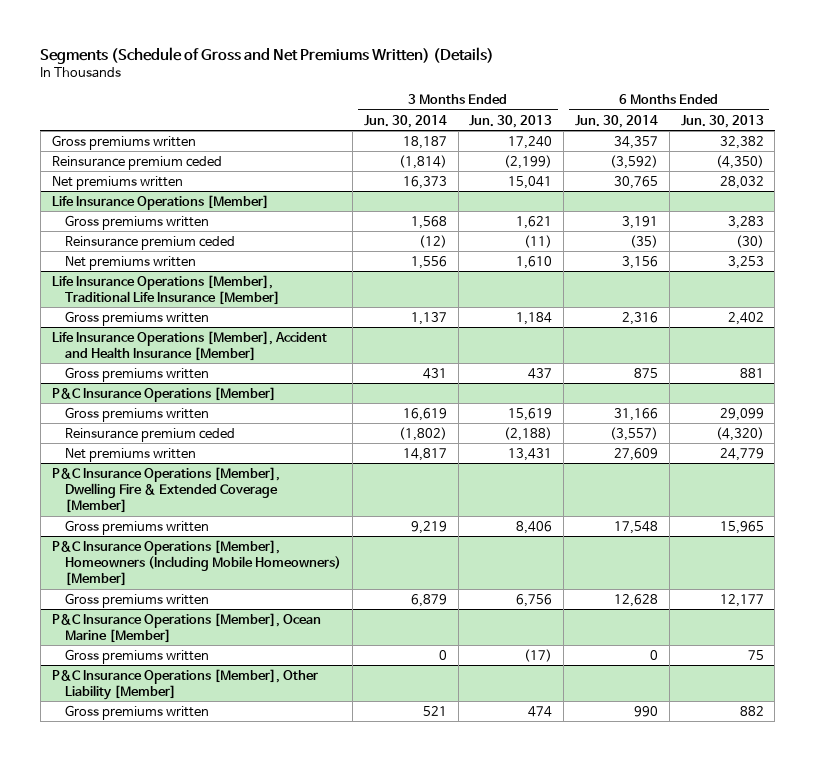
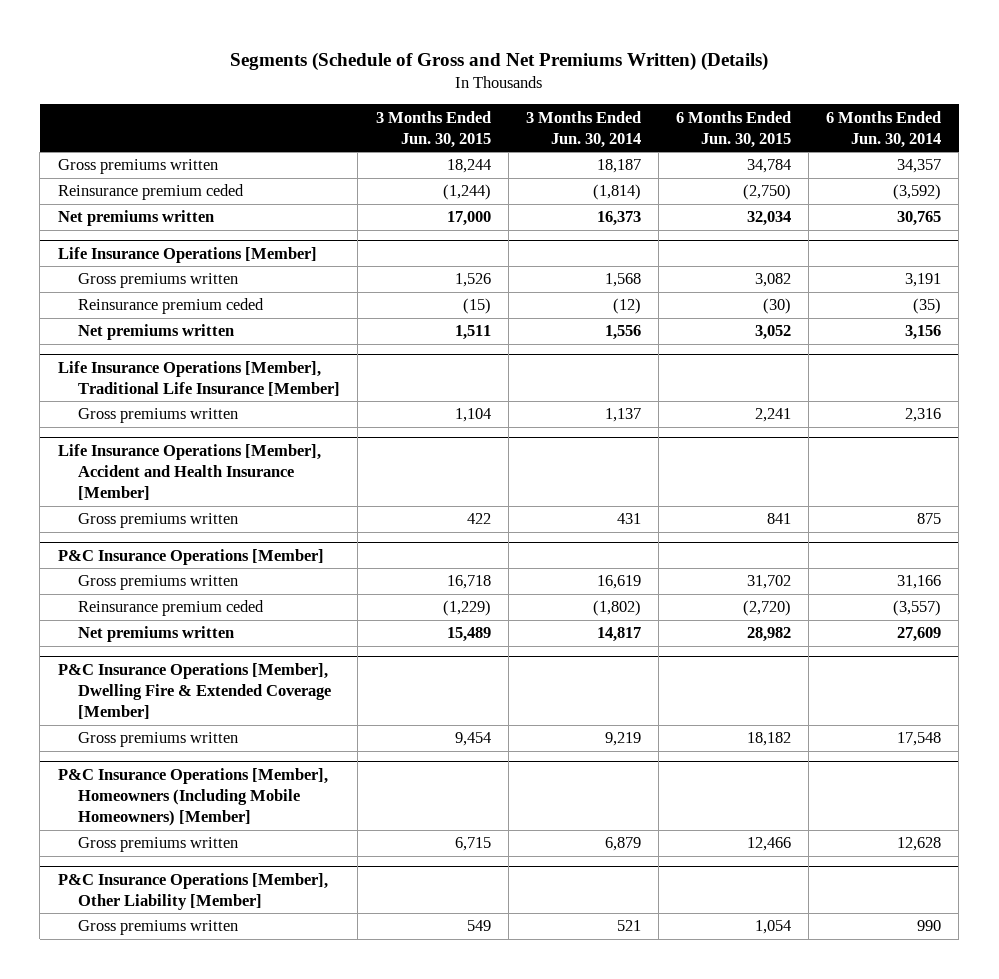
[469,114,553,128] Jun. 30, 2013 -> none
[680,114,764,128] Jun. 30, 2013 -> none
none -> [375,110,491,148] 3 Months Ended Jun. 30, 2015
none -> [675,110,791,148] 6 Months Ended Jun. 30, 2015
[51,612,321,643] P&C Insurance Operations [Member], Ocean Marine [Member] -> none
[65,648,210,664] Gross premiums written -> none

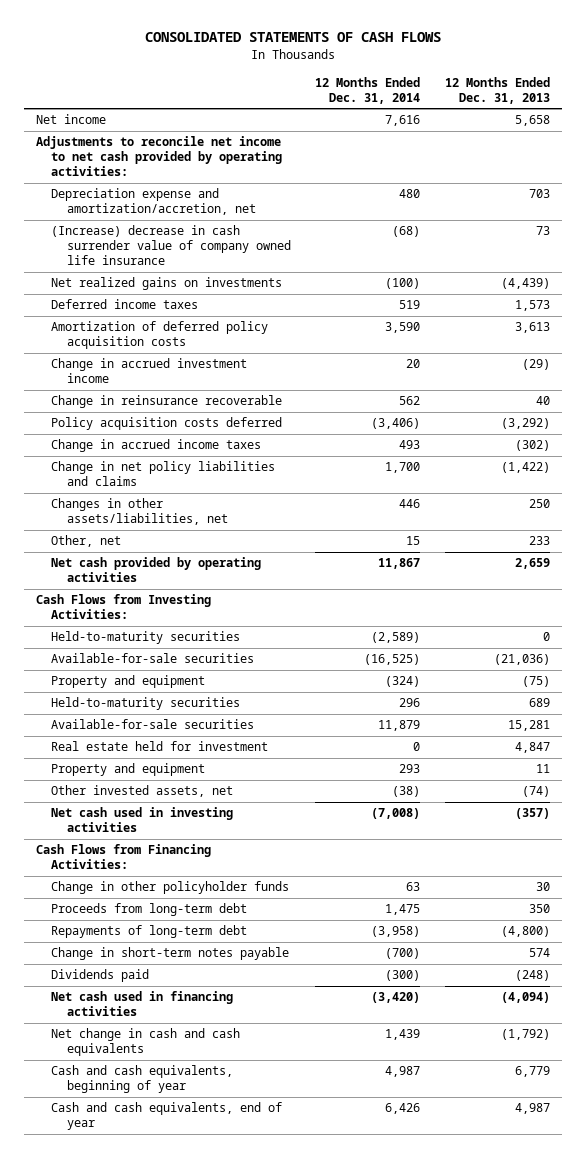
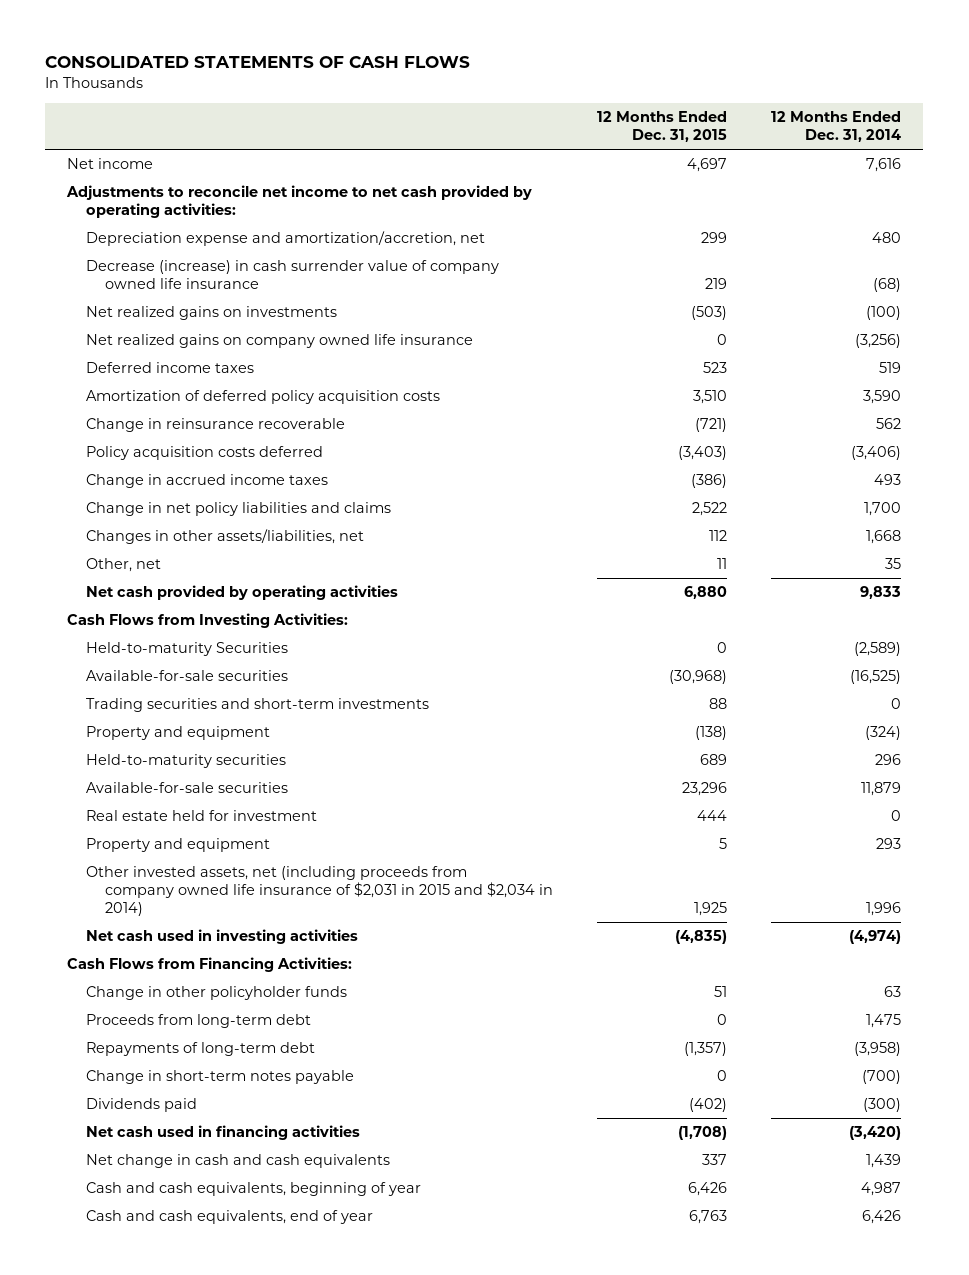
[444,76,550,104] 12 Months Ended Dec. 31, 2013 -> none
none -> [597,111,728,143] 12 Months Ended Dec. 31, 2015
[51,225,291,266] (Increase) decrease in cash surrender value of company owned life insurance -> [86,260,500,290] Decrease (increase) in cash surrender value of company owned life insurance
none -> [86,334,474,349] Net realized gains on company owned life insurance
[51,358,248,384] Change in accrued investment income -> none
[399,499,421,509] 446 -> [866,530,902,545] 1,668
[406,536,421,546] 15 -> [885,558,902,570] 35
[378,558,421,570] 11,867 -> [860,586,902,600] 9,833
[51,631,241,645] Held-to-maturity securities -> [86,642,289,657] Held-to-maturity Securities
none -> [86,698,430,713] Trading securities and short-term investments
[51,785,234,798] Other invested assets, net -> [86,866,554,917] Other invested assets, net (including proceeds from company owned life insurance of $2,031 in 2015 and $2,034 in 2014)
[392,786,421,798] (38) -> [866,902,902,917] 1,996
[371,808,421,820] (7,008) -> [849,930,902,945] (4,974)

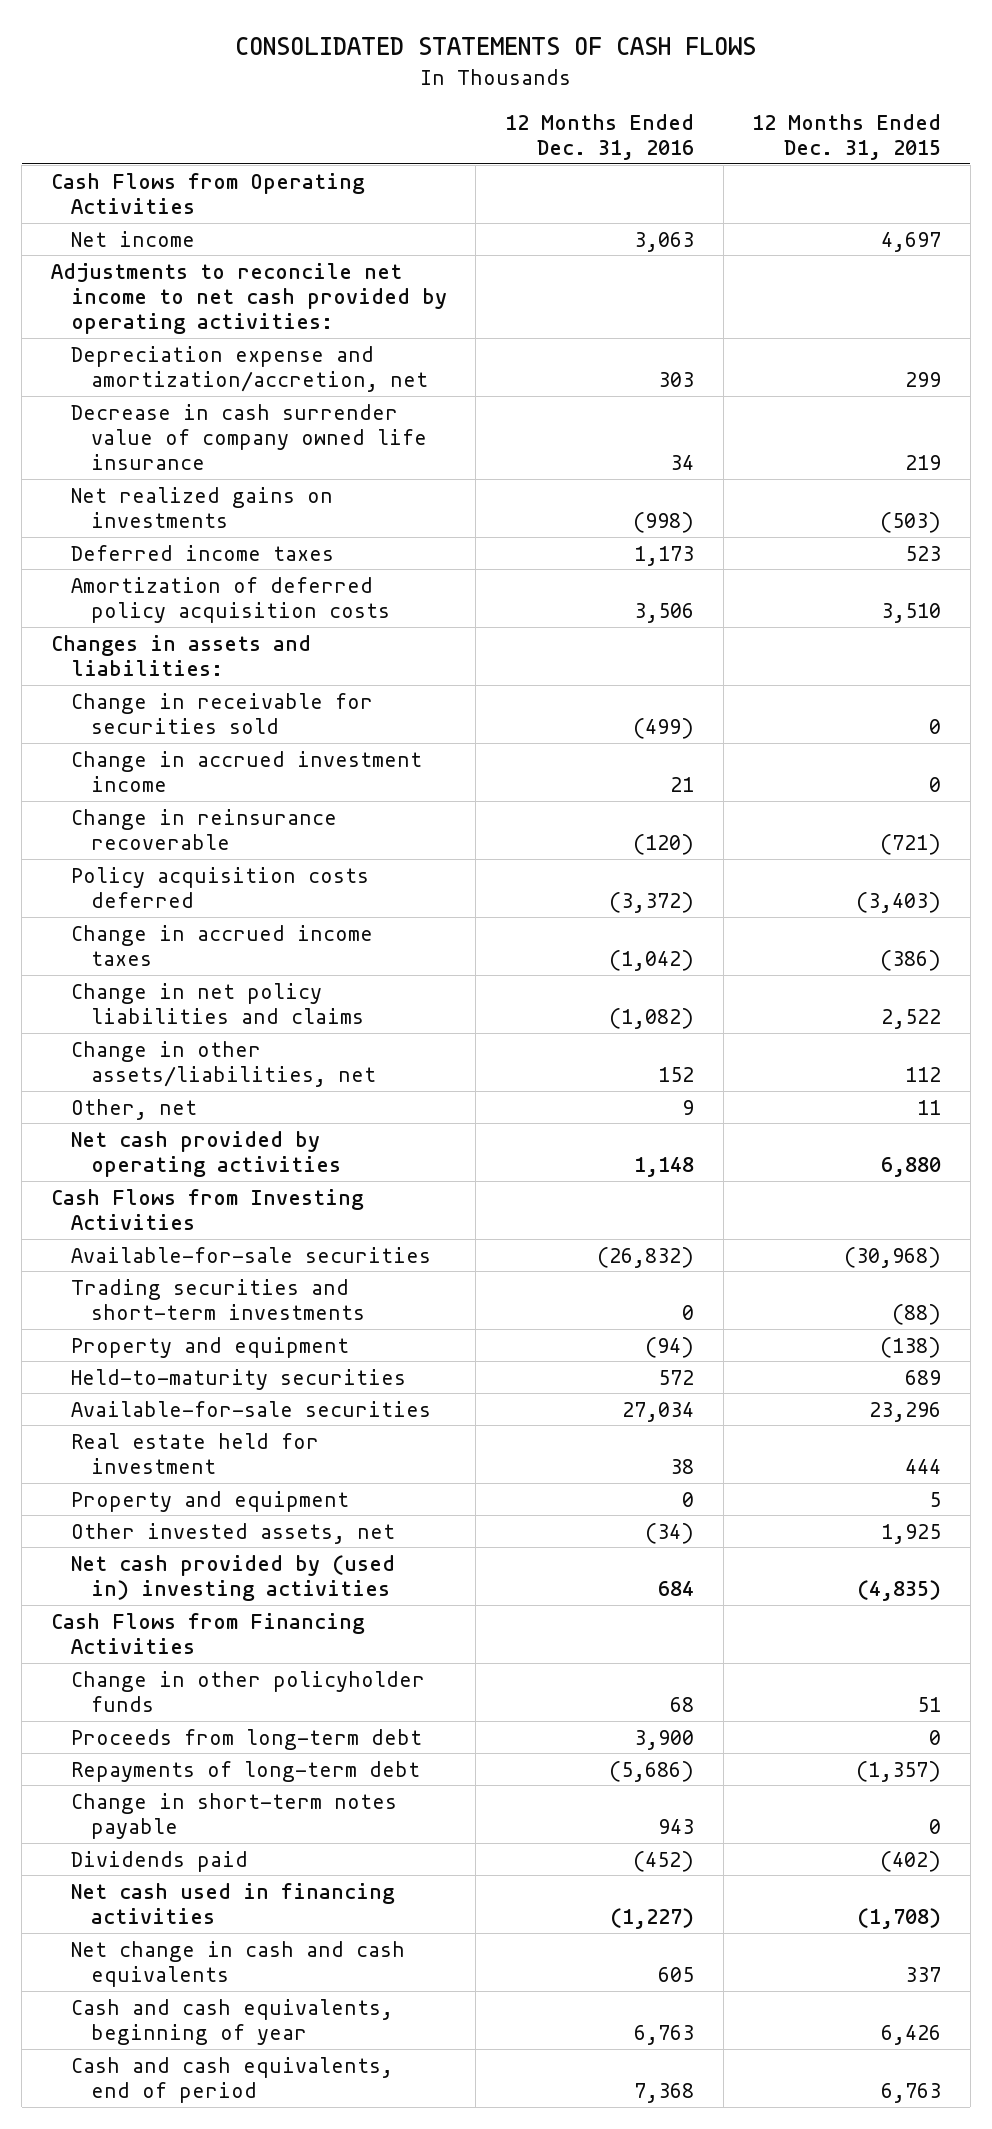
[771,111,902,143] 12 Months Ended Dec. 31, 2014 -> none
none -> [505,113,695,161] 12 Months Ended Dec. 31, 2016
none -> [50,172,365,214] Cash Flows from Operating Activities
[86,260,500,290] Decrease (increase) in cash surrender value of company owned life insurance -> [70,403,428,471] Decrease in cash surrender value of company owned life insurance
[86,334,474,349] Net realized gains on company owned life insurance -> none
none -> [50,634,311,676] Changes in assets and liabilities:
none -> [70,692,373,734] Change in receivable for securities sold
none -> [70,750,422,792] Change in accrued investment income
[86,529,365,545] Changes in other assets/liabilities, net -> [70,1040,377,1087] Change in other assets/liabilities, net
[86,642,289,657] Held-to-maturity Securities -> none
[67,613,349,629] Cash Flows from Investing Activities: -> [50,1188,364,1230] Cash Flows from Investing Activities
[709,698,728,710] 88 -> [892,1303,942,1325] (88)
[86,866,554,917] Other invested assets, net (including proceeds from company owned life insurance of $2,031 in 2015 and $2,034 in 2014) -> [70,1522,395,1544] Other invested assets, net
[86,929,359,945] Net cash used in investing activities -> [70,1554,395,1601] Net cash provided by (used in) investing activities
[67,957,353,973] Cash Flows from Financing Activities: -> [50,1612,365,1654] Cash Flows from Financing Activities
[86,1210,374,1225] Cash and cash equivalents, end of year -> [70,2056,393,2103] Cash and cash equivalents, end of period

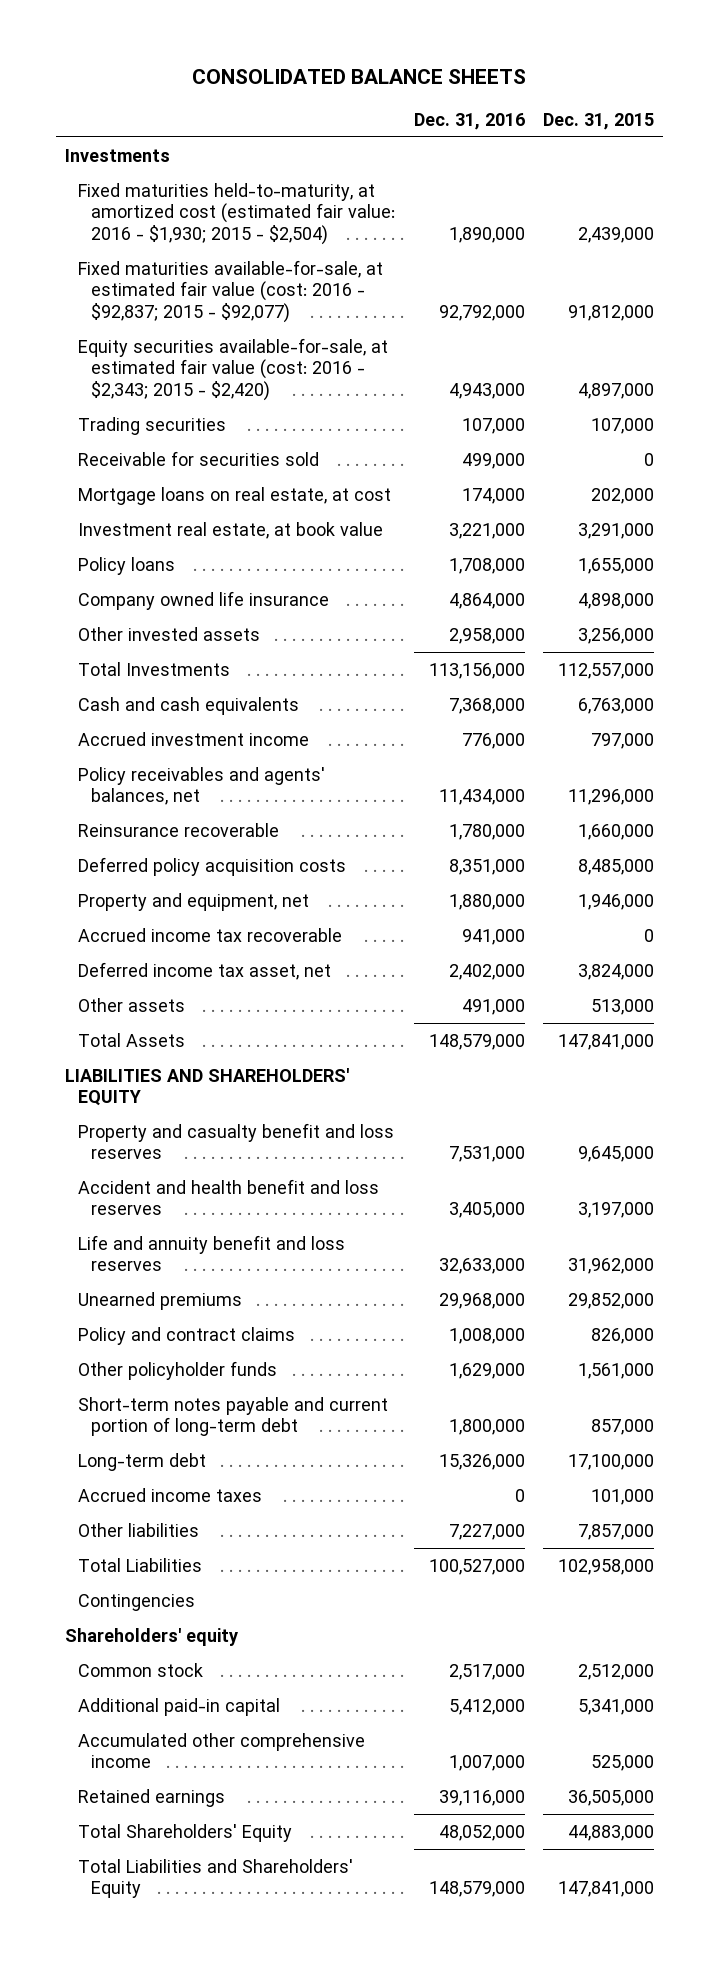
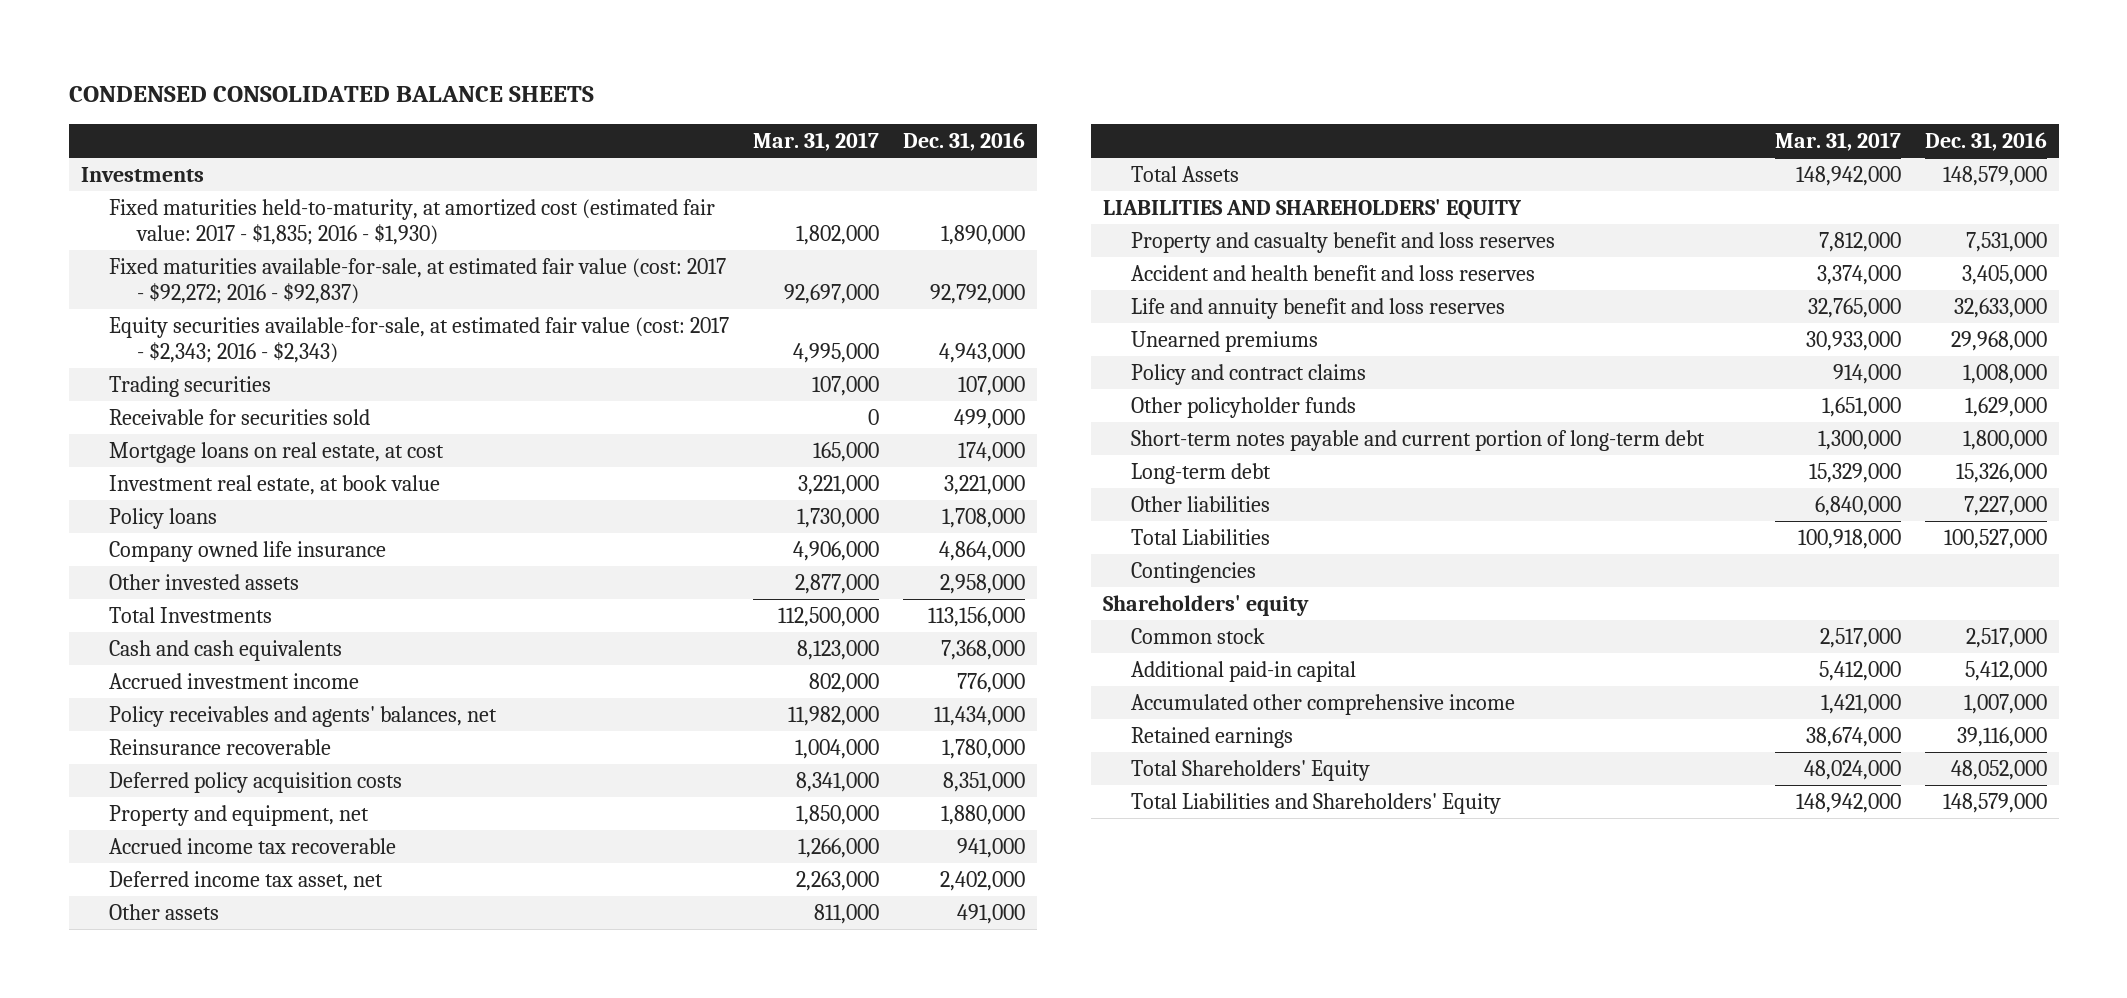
[192,68,527,84] CONSOLIDATED BALANCE SHEETS -> [68,86,594,103] CONDENSED CONSOLIDATED BALANCE SHEETS
[542,112,654,130] Dec. 31, 2015 -> none
none -> [752,131,879,151] Mar. 31, 2017
[78,182,396,245] Fixed maturities held-to-maturity, at amortized cost (estimated fair value: 2016 - $1,930; 2015 - $2,504) -> [108,198,715,245] Fixed maturities held-to-maturity, at amortized cost (estimated fair value: 2017 - $1,835; 2016 - $1,930)
[78,259,384,323] Fixed maturities available-for-sale, at estimated fair value (cost: 2016 - $92,837; 2015 - $92,077) -> [108,257,726,304] Fixed maturities available-for-sale, at estimated fair value (cost: 2017 - $92,272; 2016 - $92,837)
[78,337,389,401] Equity securities available-for-sale, at estimated fair value (cost: 2016 - $2,343; 2015 - $2,420) -> [108,316,729,363] Equity securities available-for-sale, at estimated fair value (cost: 2017 - $2,343; 2016 - $2,343)
[78,1487,263,1502] Accrued income taxes -> none

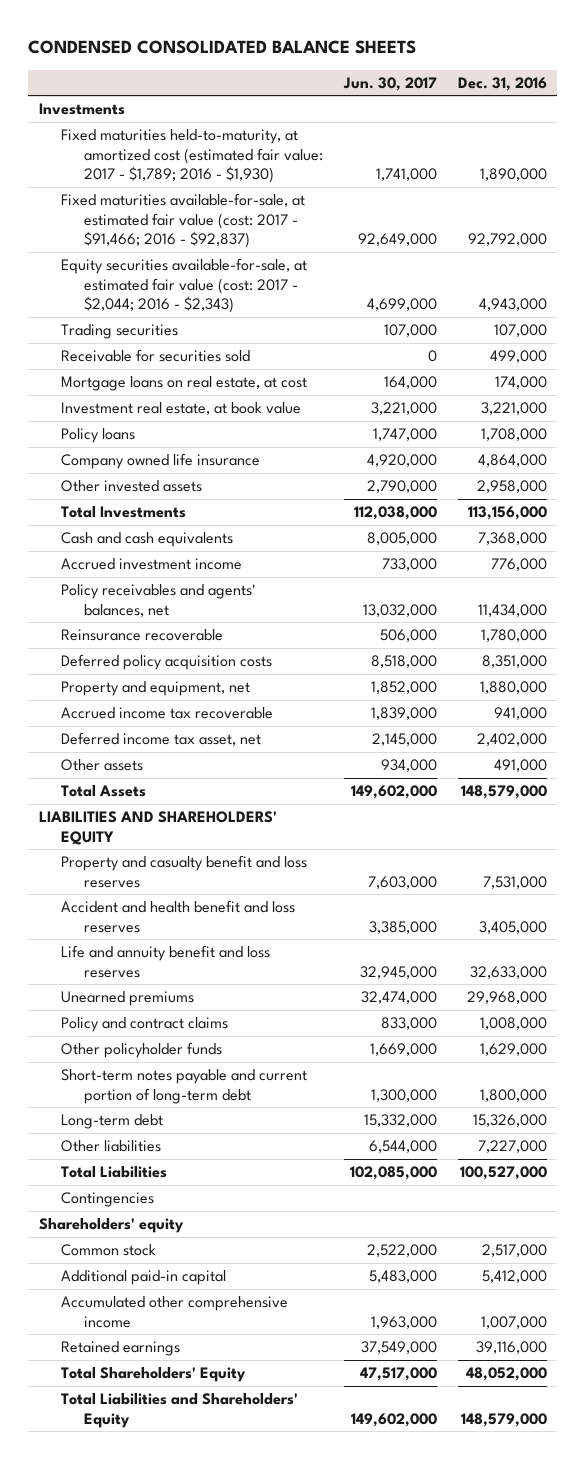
[752,131,879,151] Mar. 31, 2017 -> none
none -> [342,76,437,91] Jun. 30, 2017
[108,198,715,245] Fixed maturities held-to-maturity, at amortized cost (estimated fair value: 2017 - $1,835; 2016 - $1,930) -> [61,129,323,184] Fixed maturities held-to-maturity, at amortized cost (estimated fair value: 2017 - $1,789; 2016 - $1,930)
[108,257,726,304] Fixed maturities available-for-sale, at estimated fair value (cost: 2017 - $92,272; 2016 - $92,837) -> [61,193,306,249] Fixed maturities available-for-sale, at estimated fair value (cost: 2017 - $91,466; 2016 - $92,837)
[108,316,729,363] Equity securities available-for-sale, at estimated fair value (cost: 2017 - $2,343; 2016 - $2,343) -> [61,258,308,314] Equity securities available-for-sale, at estimated fair value (cost: 2017 - $2,044; 2016 - $2,343)

